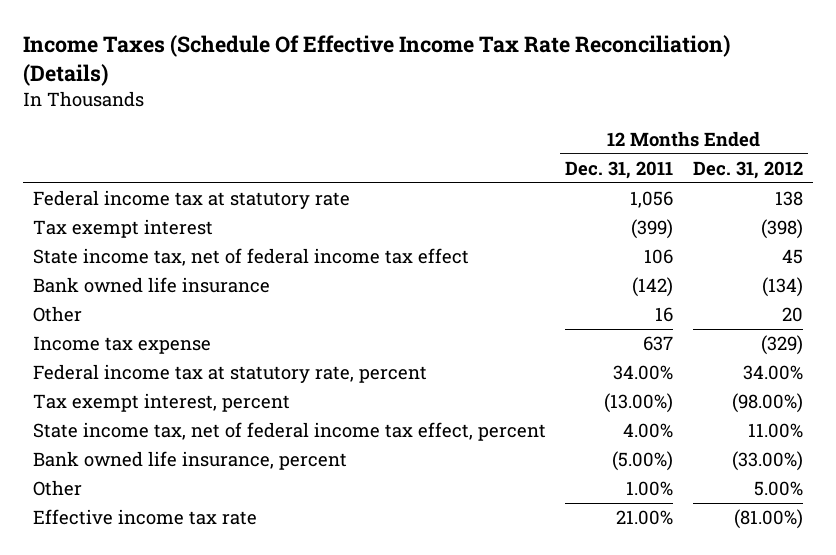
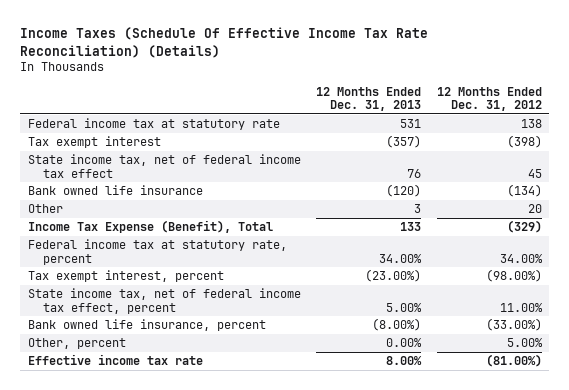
[565,160,674,179] Dec. 31, 2011 -> none
none -> [316,86,422,112] 12 Months Ended Dec. 31, 2013
[32,336,211,355] Income tax expense -> [27,220,273,234] Income Tax Expense (Benefit), Total
[32,480,82,497] Other -> [27,338,126,350] Other, percent

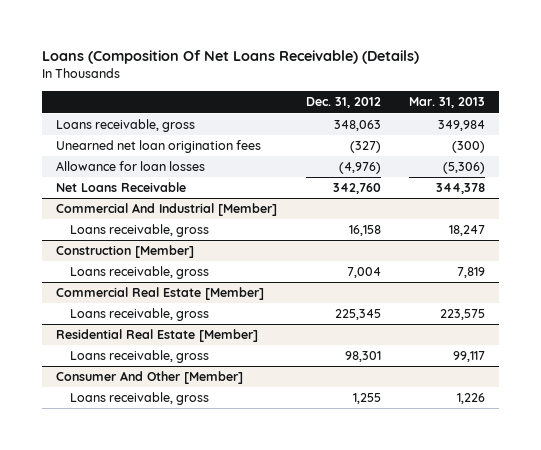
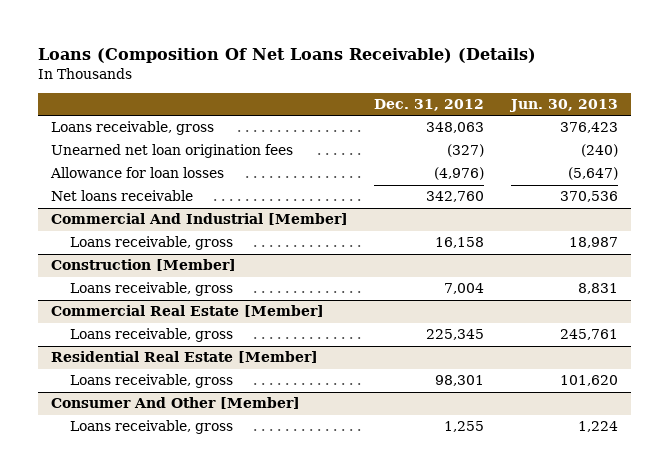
[409,97,486,109] Mar. 31, 2013 -> none
none -> [508,99,618,113] Jun. 30, 2013
[56,182,187,193] Net Loans Receivable -> [50,190,193,202] Net loans receivable

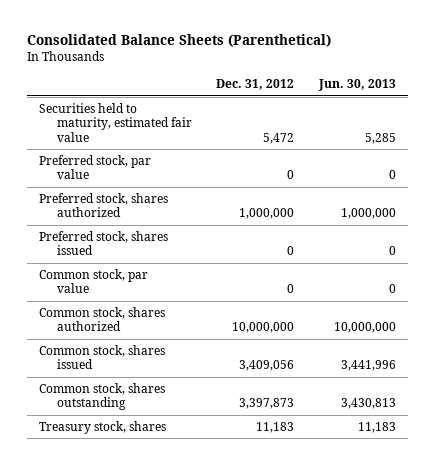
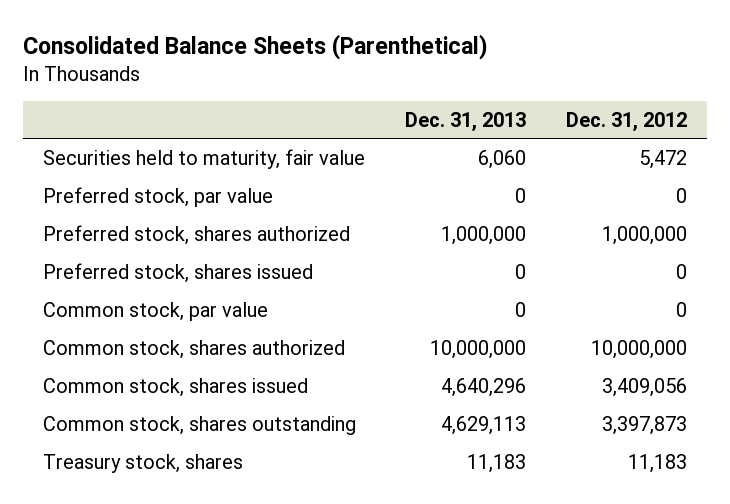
[318,79,397,92] Jun. 30, 2013 -> none
none -> [405,111,527,132] Dec. 31, 2013
[38,102,192,143] Securities held to maturity, estimated fair value -> [43,148,366,169] Securities held to maturity, fair value

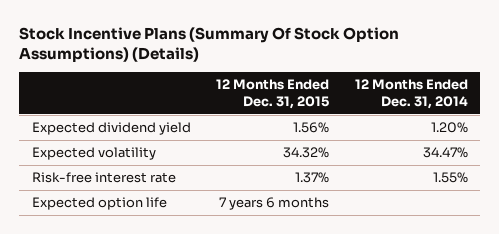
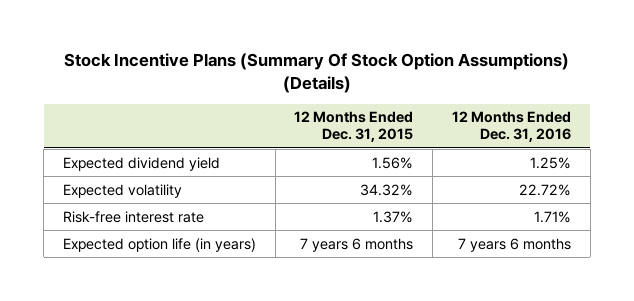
[354,79,468,109] 12 Months Ended Dec. 31, 2014 -> none
none -> [452,111,572,143] 12 Months Ended Dec. 31, 2016
[31,197,167,211] Expected option life -> [62,237,256,252] Expected option life (in years)

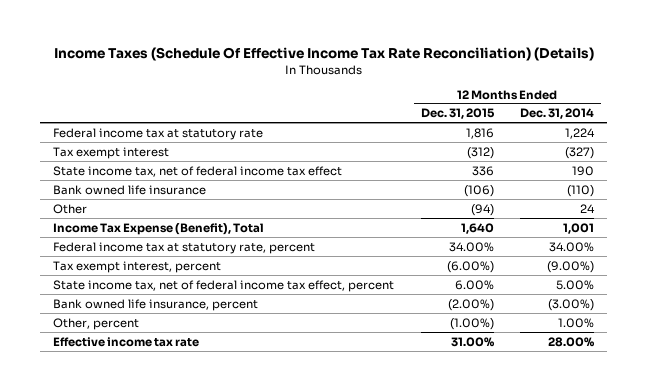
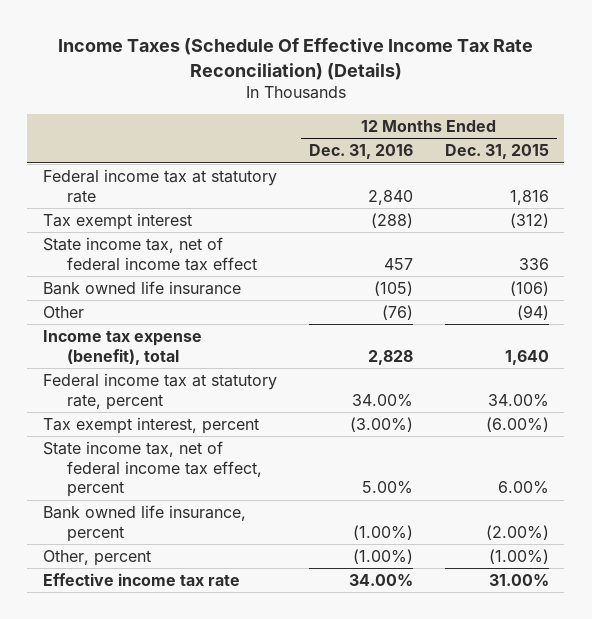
[520,108,595,120] Dec. 31, 2014 -> none
none -> [308,144,413,160] Dec. 31, 2016
[53,222,265,235] Income Tax Expense (Benefit), Total -> [43,329,203,365] Income tax expense (benefit), total

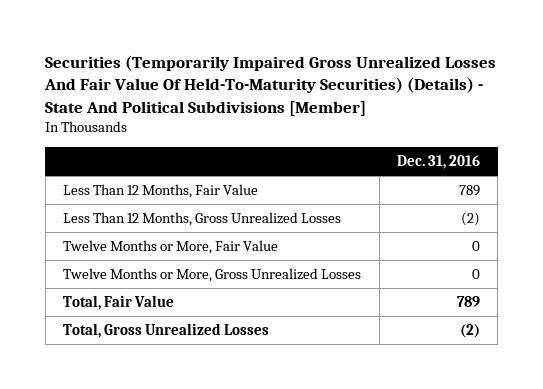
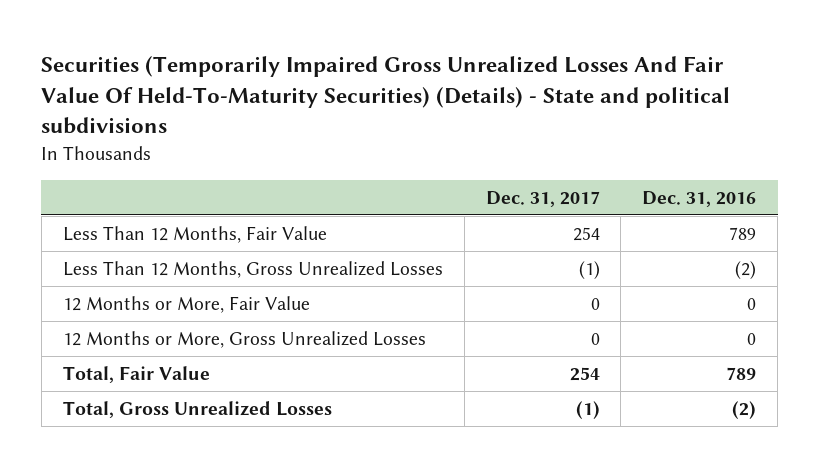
[44,54,497,116] Securities (Temporarily Impaired Gross Unrealized Losses And Fair Value Of Held-To-Maturity Securities) (Details) - State And Political Subdivisions [Member] -> [41,56,731,135] Securities (Temporarily Impaired Gross Unrealized Losses And Fair Value Of Held-To-Maturity Securities) (Details) - State and political subdivisions
none -> [485,190,600,207] Dec. 31, 2017
[63,240,279,255] Twelve Months or More, Fair Value -> [62,295,310,313] 12 Months or More, Fair Value
[63,268,362,283] Twelve Months or More, Gross Unrealized Losses -> [62,330,426,348] 12 Months or More, Gross Unrealized Losses

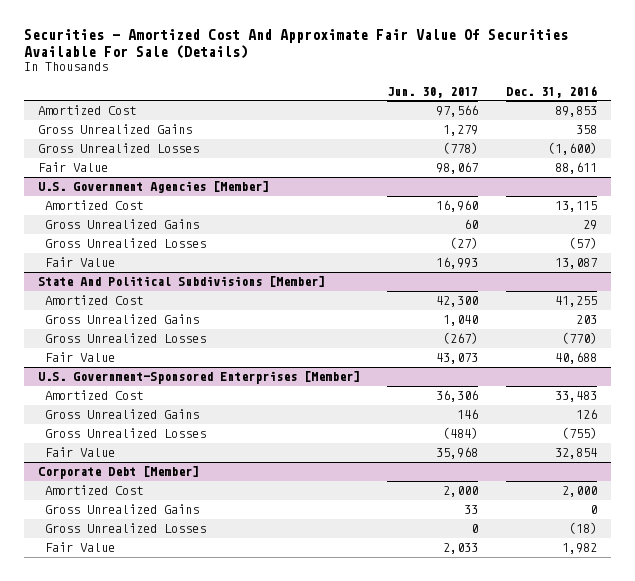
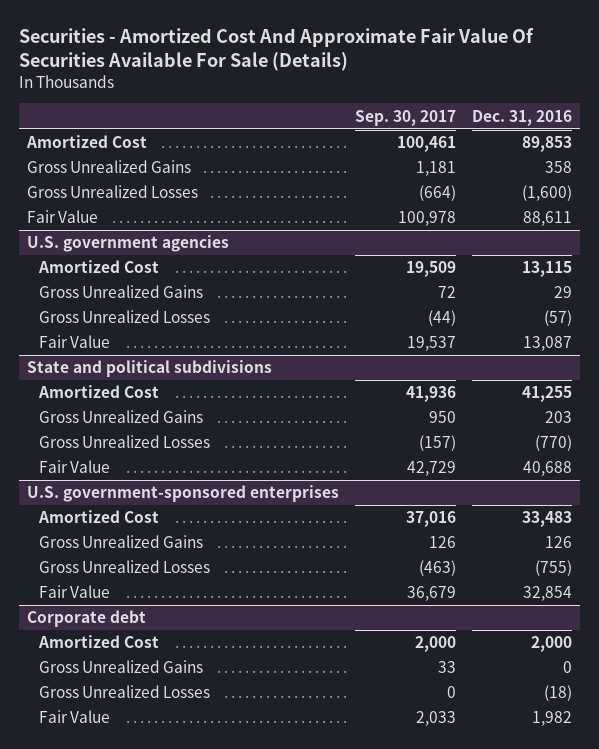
[387,86,479,98] Jun. 30, 2017 -> none
none -> [355,109,457,126] Sep. 30, 2017
[37,181,269,194] U.S. Government Agencies [Member] -> [26,235,229,253] U.S. government agencies
[37,276,325,288] State And Political Subdivisions [Member] -> [26,360,272,378] State and political subdivisions
[37,371,360,385] U.S. Government-Sponsored Enterprises [Member] -> [26,485,339,503] U.S. government-sponsored enterprises
[37,466,199,480] Corporate Debt [Member] -> [26,610,146,628] Corporate debt

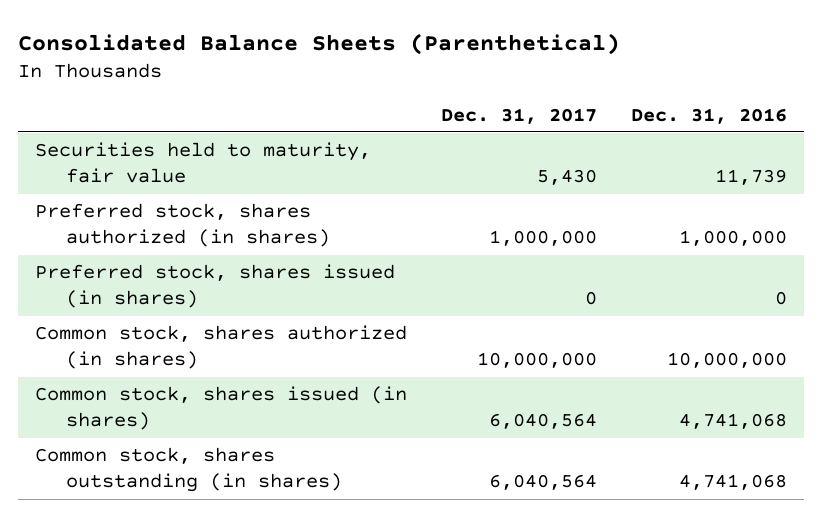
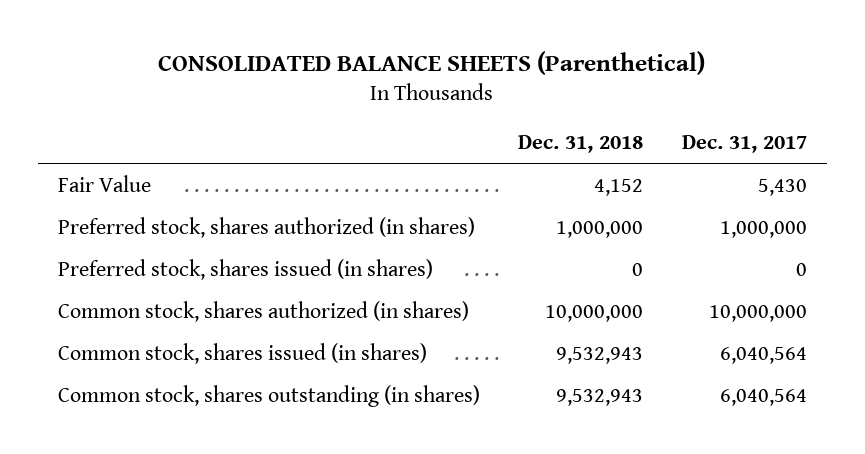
[18,32,621,55] Consolidated Balance Sheets (Parenthetical) -> [158,51,706,76] CONSOLIDATED BALANCE SHEETS (Parenthetical)
[630,107,787,124] Dec. 31, 2016 -> none
none -> [518,135,644,154] Dec. 31, 2018
[35,142,372,184] Securities held to maturity, fair value -> [57,174,151,192] Fair Value

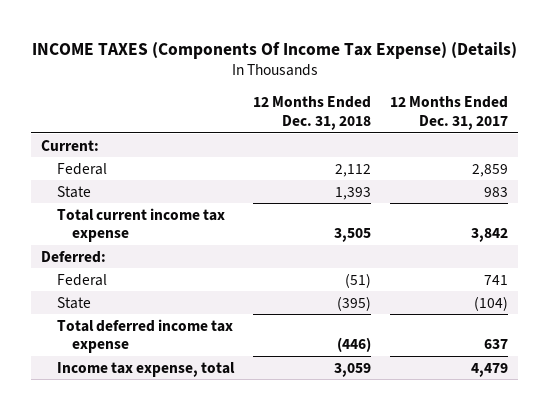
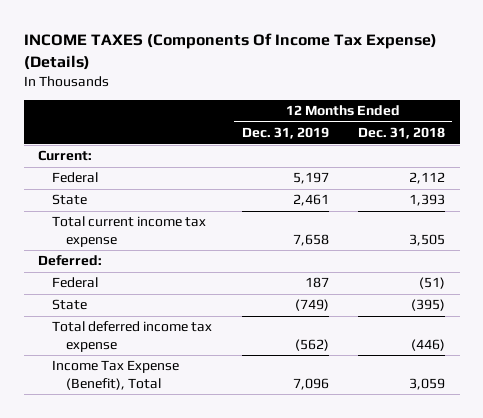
[390,96,509,131] 12 Months Ended Dec. 31, 2017 -> none
none -> [241,127,329,140] Dec. 31, 2019
[56,361,235,377] Income tax expense, total -> [52,360,180,390] Income Tax Expense (Benefit), Total

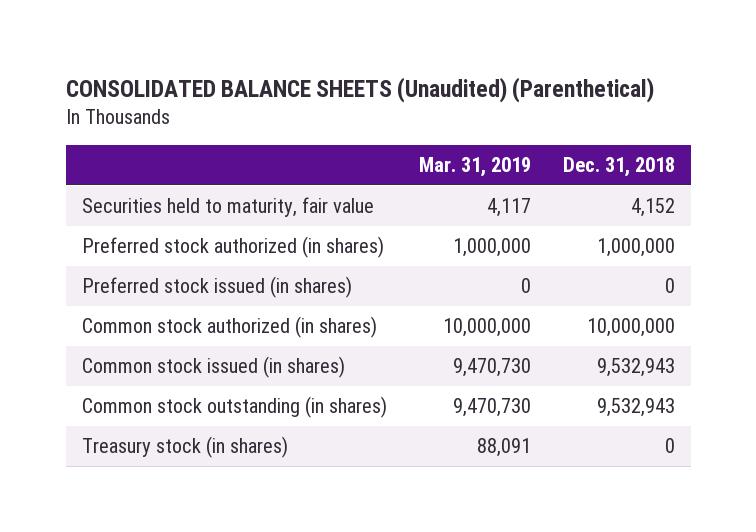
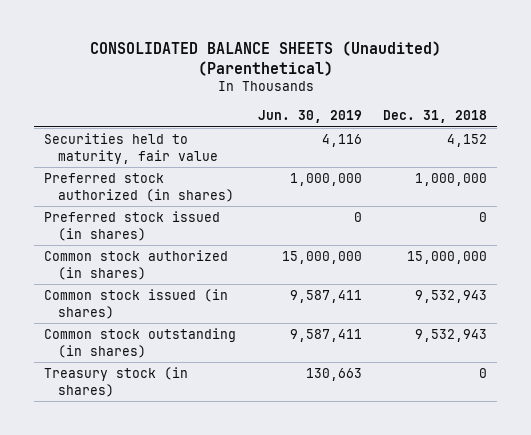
[418,157,531,178] Mar. 31, 2019 -> none
none -> [257,109,362,123] Jun. 30, 2019
[586,318,675,338] 10,000,000 -> [406,251,487,265] 15,000,000

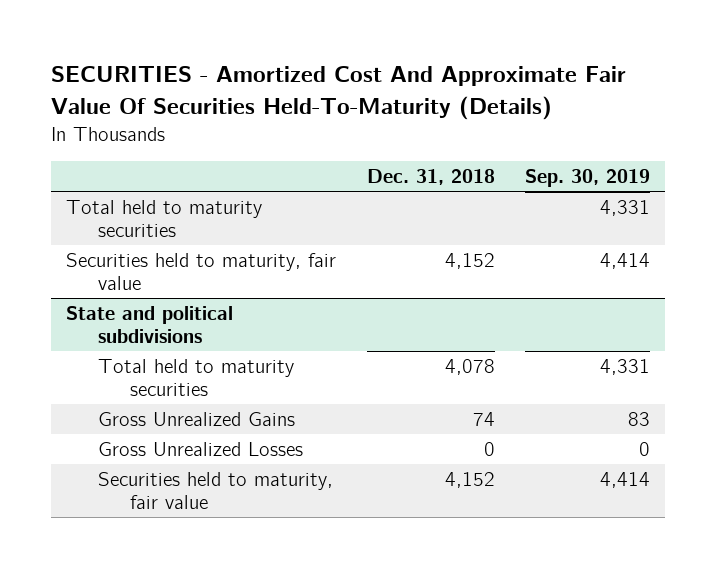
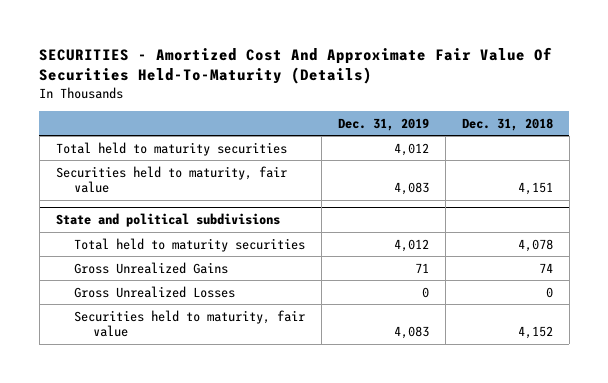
[525,169,651,188] Sep. 30, 2019 -> none
none -> [338,117,430,131] Dec. 31, 2019
[444,252,495,269] 4,152 -> [517,182,553,196] 4,151

